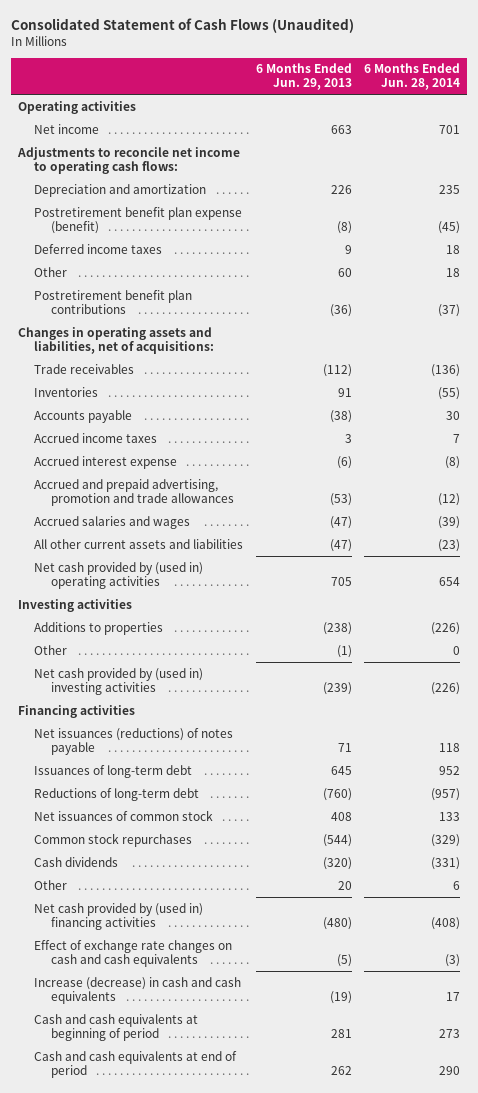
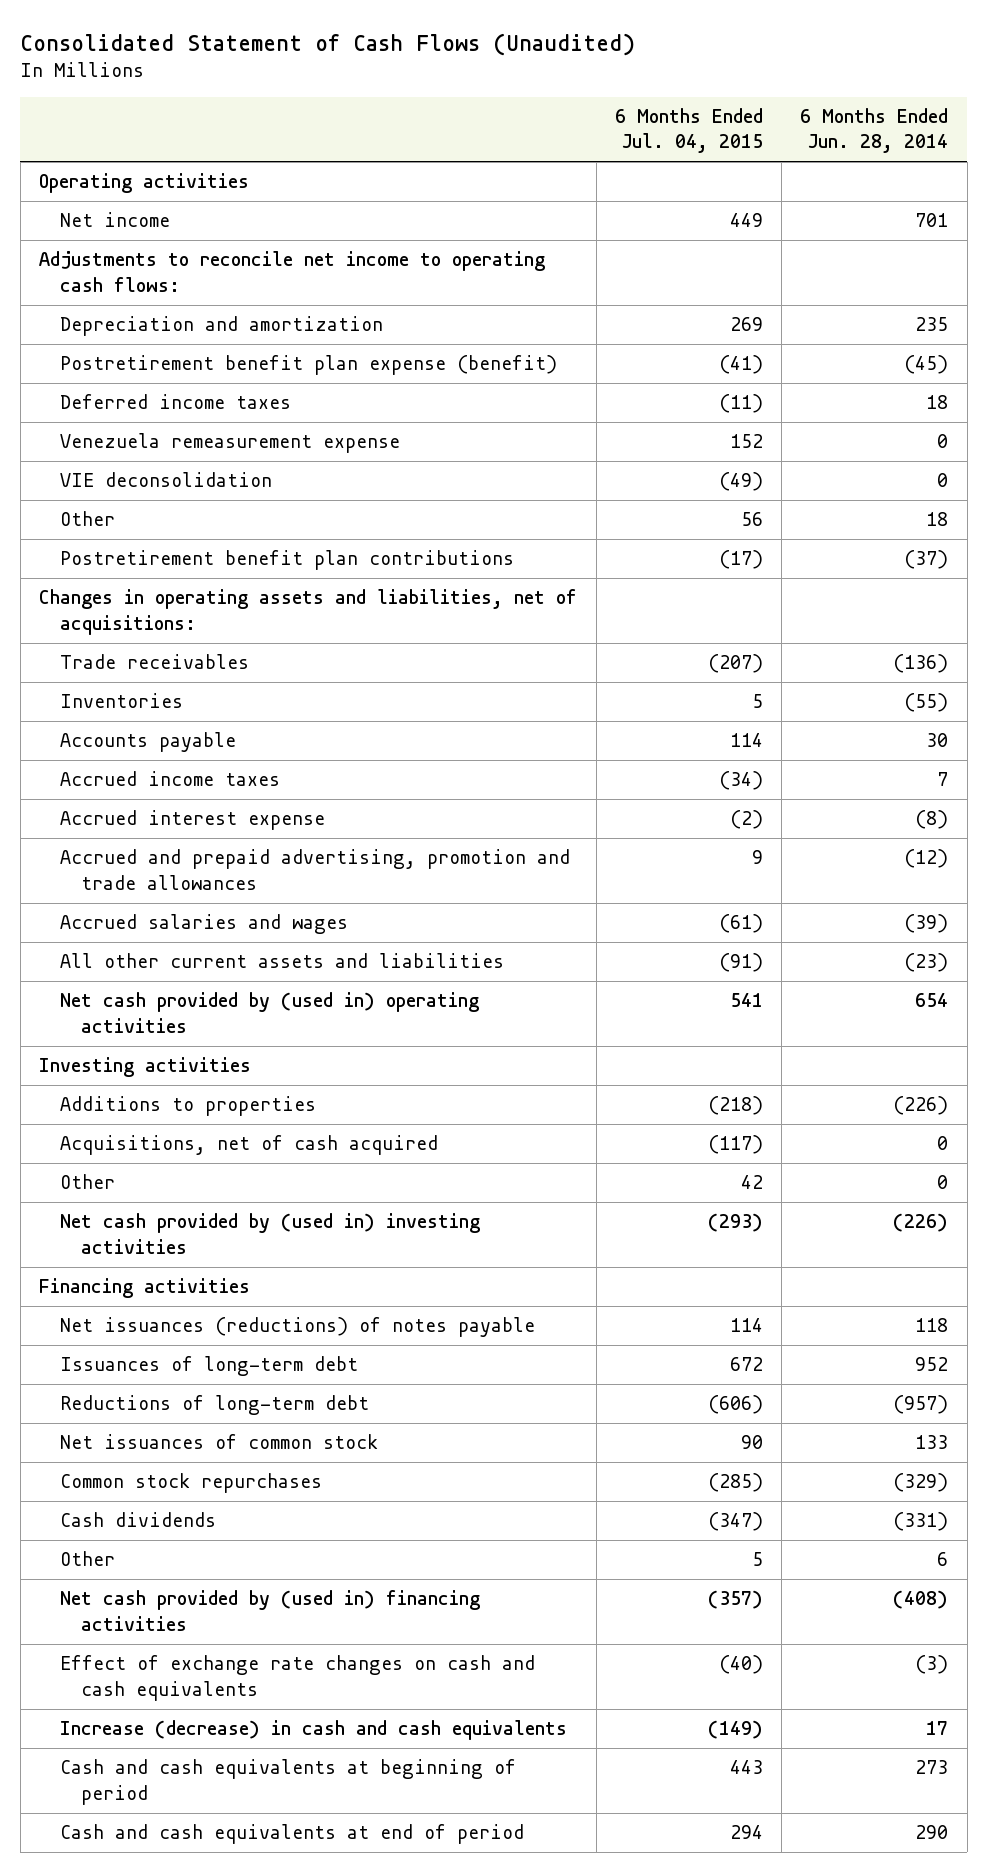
[255,63,352,91] 6 Months Ended Jun. 29, 2013 -> none
none -> [614,108,763,154] 6 Months Ended Jul. 04, 2015
none -> [59,433,400,454] Venezuela remeasurement expense
none -> [59,472,272,488] VIE deconsolidation
none -> [59,1135,438,1156] Acquisitions, net of cash acquired

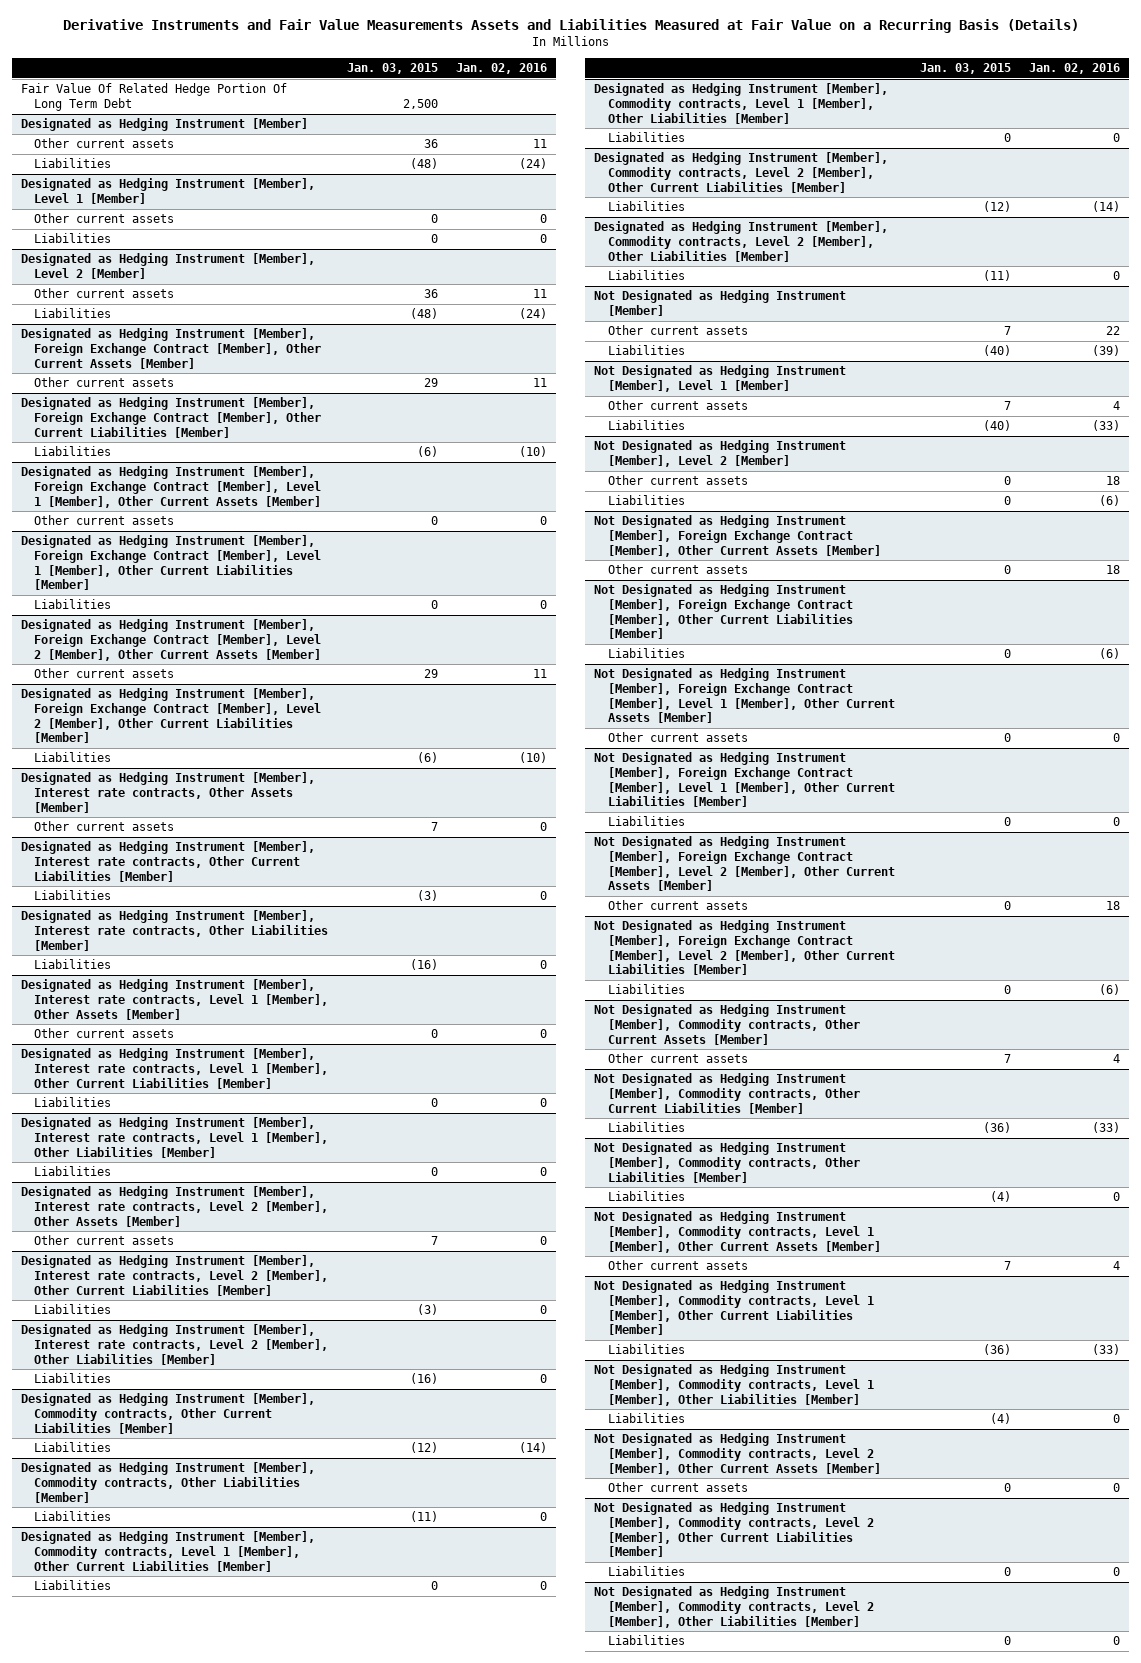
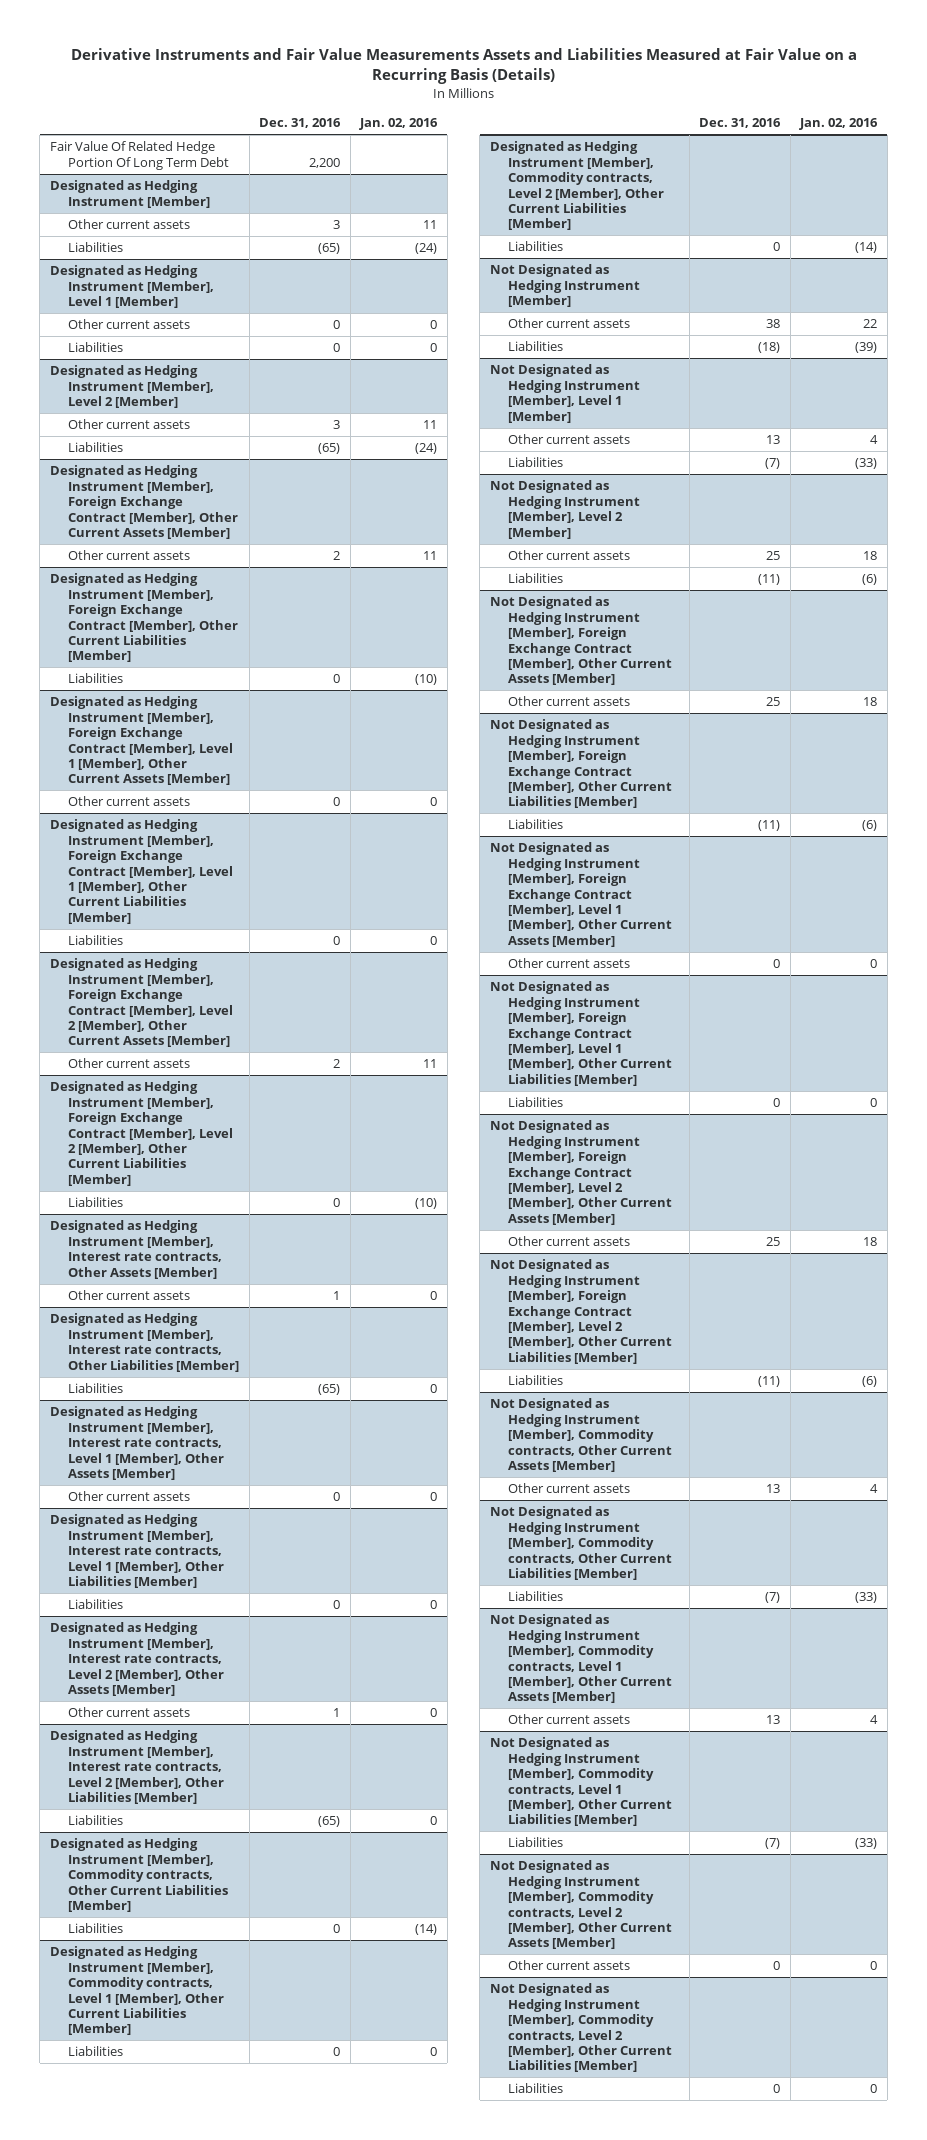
[346,62,438,74] Jan. 03, 2015 -> none
none -> [259,118,342,129] Dec. 31, 2016
[21,841,316,882] Designated as Hedging Instrument [Member], Interest rate contracts, Other Current Liabilities [Member] -> none
[34,890,112,901] Liabilities -> none
[21,1048,329,1089] Designated as Hedging Instrument [Member], Interest rate contracts, Level 1 [Member], Other Current Liabilities [Member] -> none
[34,1097,112,1108] Liabilities -> none
[21,1255,329,1296] Designated as Hedging Instrument [Member], Interest rate contracts, Level 2 [Member], Other Current Liabilities [Member] -> none
[34,1304,112,1315] Liabilities -> none
[21,1462,316,1503] Designated as Hedging Instrument [Member], Commodity contracts, Other Liabilities [Member] -> none
[34,1511,112,1522] Liabilities -> none
[594,83,889,124] Designated as Hedging Instrument [Member], Commodity contracts, Level 1 [Member], Other Liabilities [Member] -> none
[607,132,685,143] Liabilities -> none
[594,221,889,262] Designated as Hedging Instrument [Member], Commodity contracts, Level 2 [Member], Other Liabilities [Member] -> none
[607,270,685,281] Liabilities -> none
[594,1142,860,1183] Not Designated as Hedging Instrument [Member], Commodity contracts, Other Liabilities [Member] -> none
[607,1191,685,1202] Liabilities -> none
[594,1364,874,1406] Not Designated as Hedging Instrument [Member], Commodity contracts, Level 1 [Member], Other Liabilities [Member] -> none
[607,1413,685,1424] Liabilities -> none
[594,1586,874,1628] Not Designated as Hedging Instrument [Member], Commodity contracts, Level 2 [Member], Other Liabilities [Member] -> none
[607,1635,685,1646] Liabilities -> none

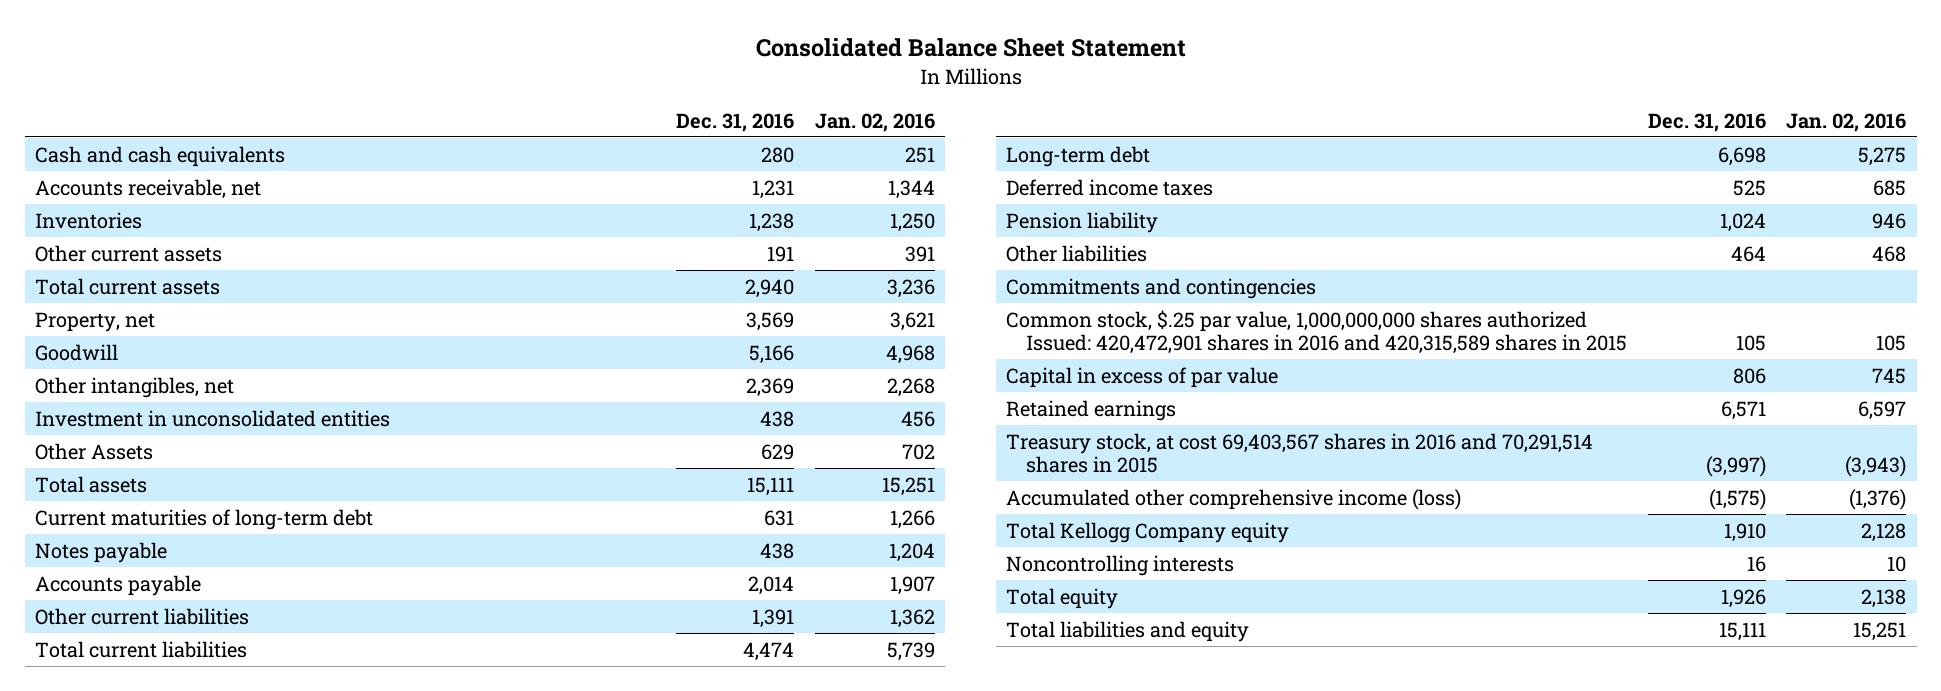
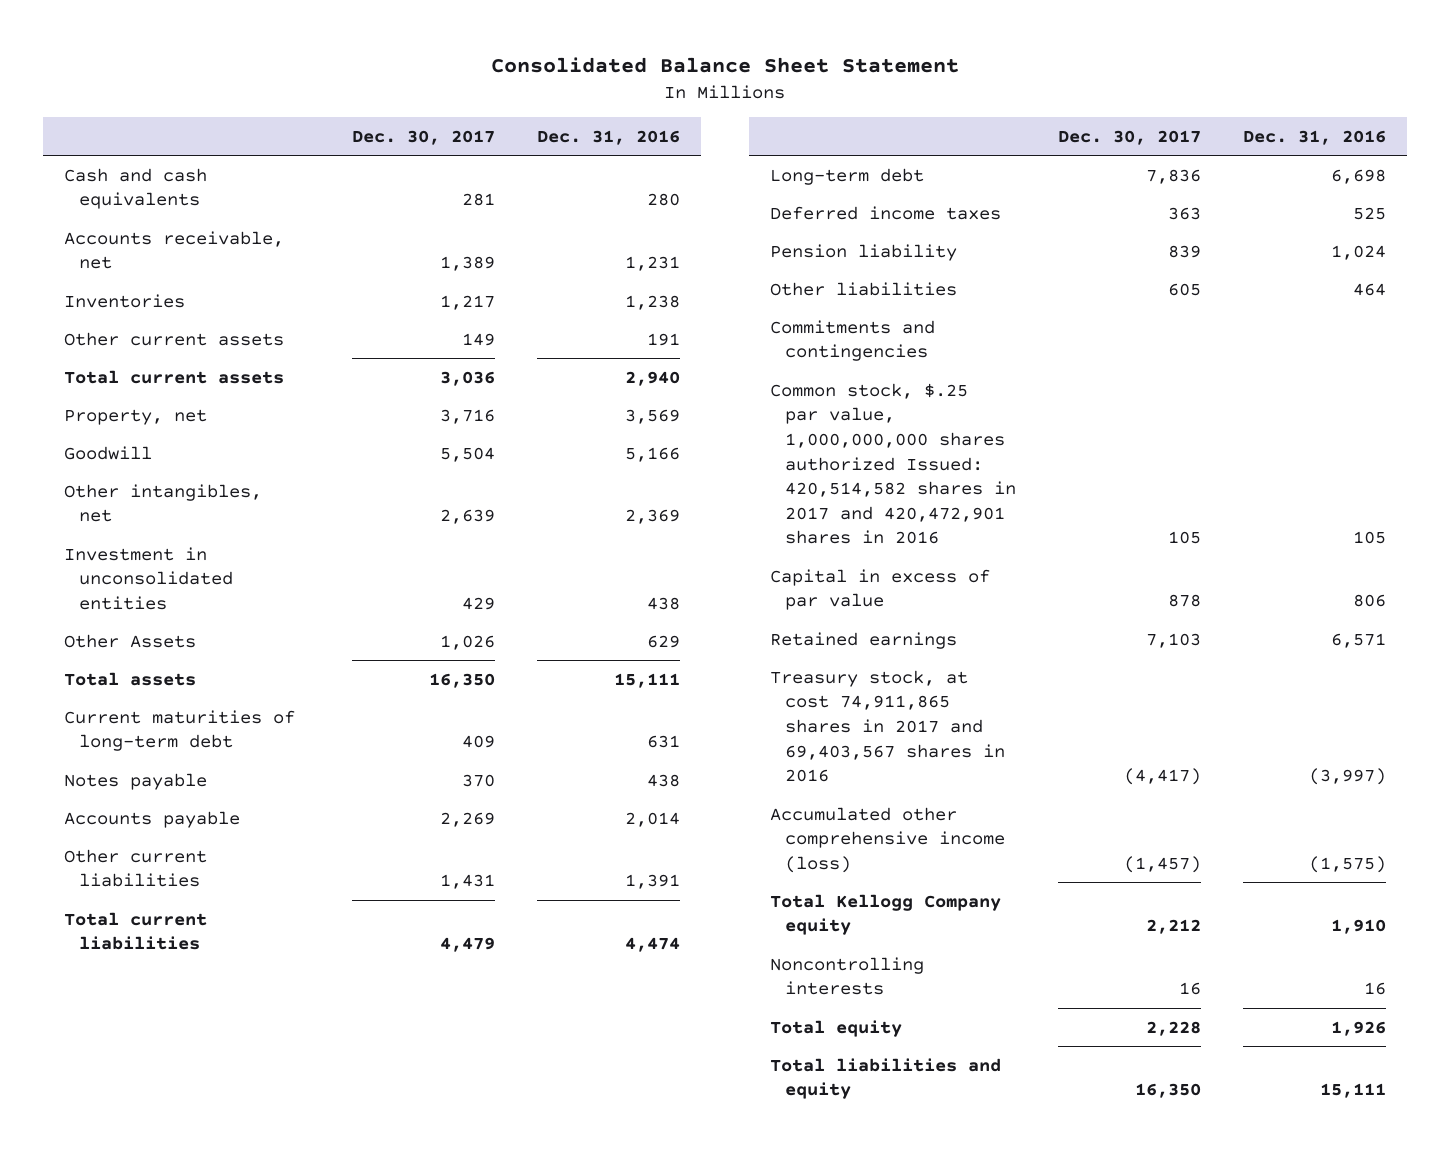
[815,112,936,132] Jan. 02, 2016 -> none
none -> [352,129,496,145] Dec. 30, 2017
[1006,309,1627,355] Common stock, $.25 par value, 1,000,000,000 shares authorized Issued: 420,472,901 shares in 2016 and 420,315,589 shares in 2015 -> [769,382,1016,545] Common stock, $.25 par value, 1,000,000,000 shares authorized Issued: 420,514,582 shares in 2017 and 420,472,901 shares in 2016
[1006,432,1594,474] Treasury stock, at cost 69,403,567 shares in 2016 and 70,291,514 shares in 2015 -> [769,669,1005,783] Treasury stock, at cost 74,911,865 shares in 2017 and 69,403,567 shares in 2016

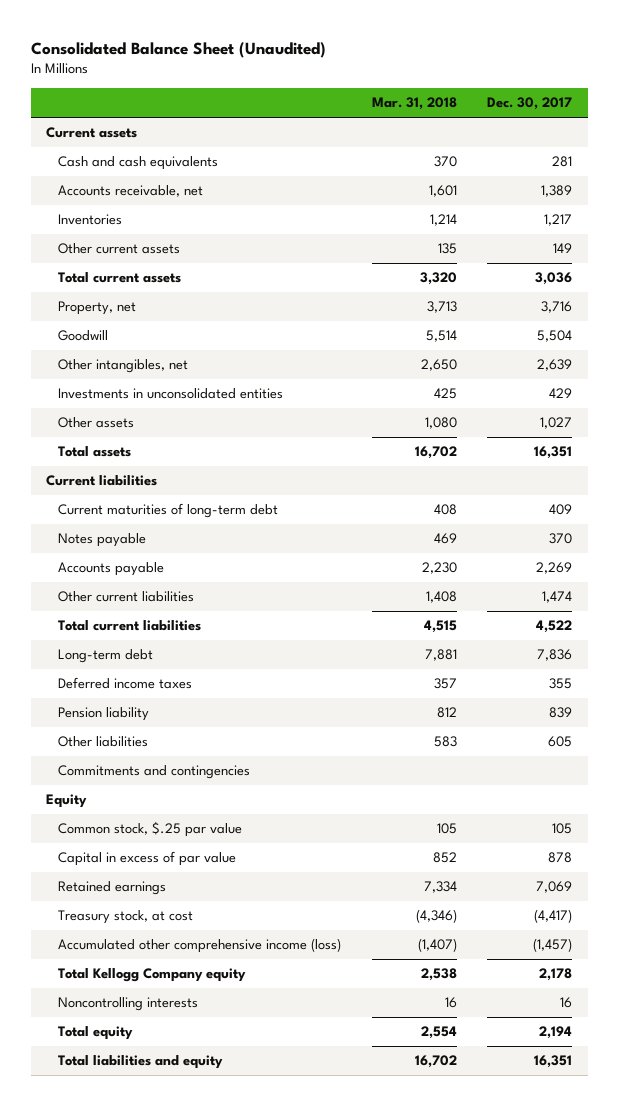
[490,57,959,74] Consolidated Balance Sheet Statement -> [30,41,326,58] Consolidated Balance Sheet (Unaudited)
[537,129,681,145] Dec. 31, 2016 -> none
none -> [371,97,457,111] Mar. 31, 2018
none -> [46,127,138,139] Current assets
[63,546,234,610] Investment in unconsolidated entities -> [57,388,283,400] Investments in unconsolidated entities
[63,633,196,648] Other Assets -> [57,417,134,429] Other assets
[440,634,496,650] 1,026 -> [540,417,573,430] 1,027
[429,672,496,688] 16,350 -> [534,446,573,460] 16,351
none -> [46,475,158,487] Current liabilities
[440,874,496,890] 1,431 -> [542,591,573,604] 1,474
[440,937,496,953] 4,479 -> [536,620,573,634] 4,522
[1167,206,1201,220] 363 -> [549,678,573,690] 355
none -> [46,794,88,809] Equity
[769,382,1016,545] Common stock, $.25 par value, 1,000,000,000 shares authorized Issued: 420,514,582 shares in 2017 and 420,472,901 shares in 2016 -> [57,821,242,838] Common stock, $.25 par value
[1145,632,1201,648] 7,103 -> [536,881,573,894] 7,069
[769,669,1005,783] Treasury stock, at cost 74,911,865 shares in 2017 and 69,403,567 shares in 2016 -> [57,910,193,925] Treasury stock, at cost
[1145,919,1201,935] 2,212 -> [539,968,573,982] 2,178
[1145,1020,1201,1036] 2,228 -> [539,1026,573,1040] 2,194
[1134,1083,1201,1099] 16,350 -> [534,1055,573,1069] 16,351

